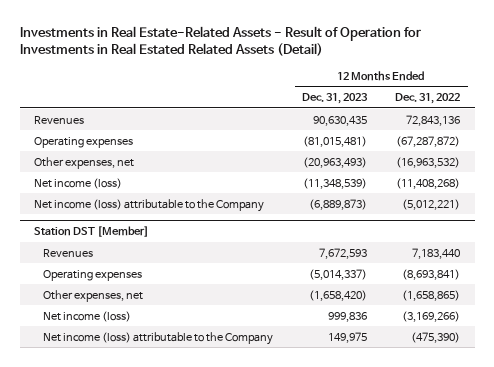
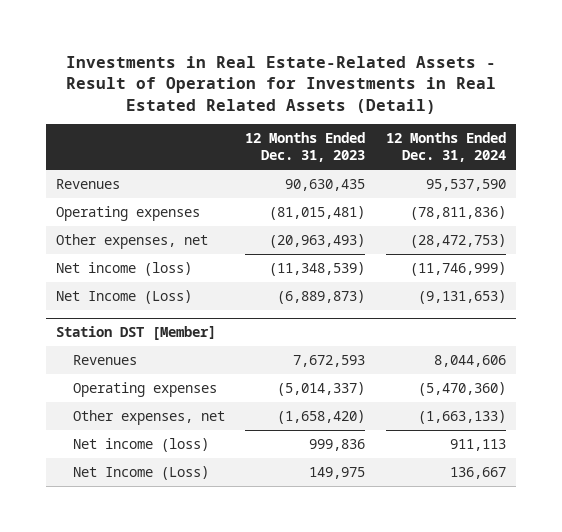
[395,93,461,105] Dec. 31, 2022 -> none
none -> [385,132,506,163] 12 Months Ended Dec. 31, 2024
[33,198,264,212] Net income (loss) attributable to the Company -> [56,289,193,304] Net Income (Loss)
[43,331,274,345] Net income (loss) attributable to the Company -> [73,465,210,480] Net Income (Loss)

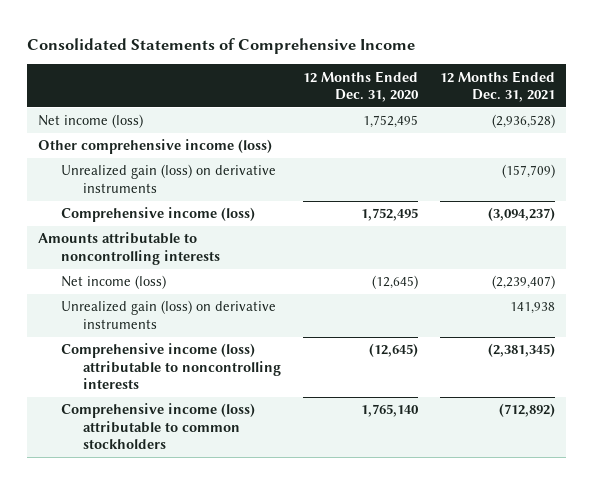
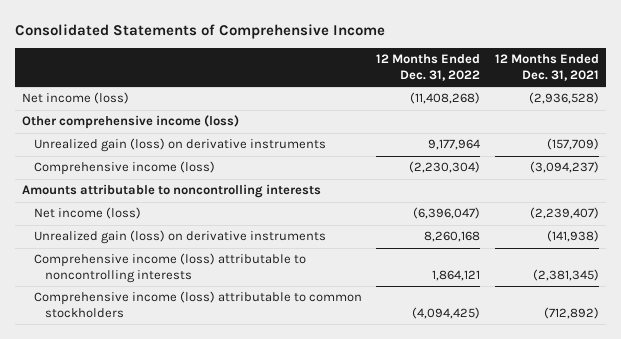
[302,70,419,103] 12 Months Ended Dec. 31, 2020 -> none
none -> [376,54,481,81] 12 Months Ended Dec. 31, 2022
[509,302,555,315] 141,938 -> [546,230,599,243] (141,938)

